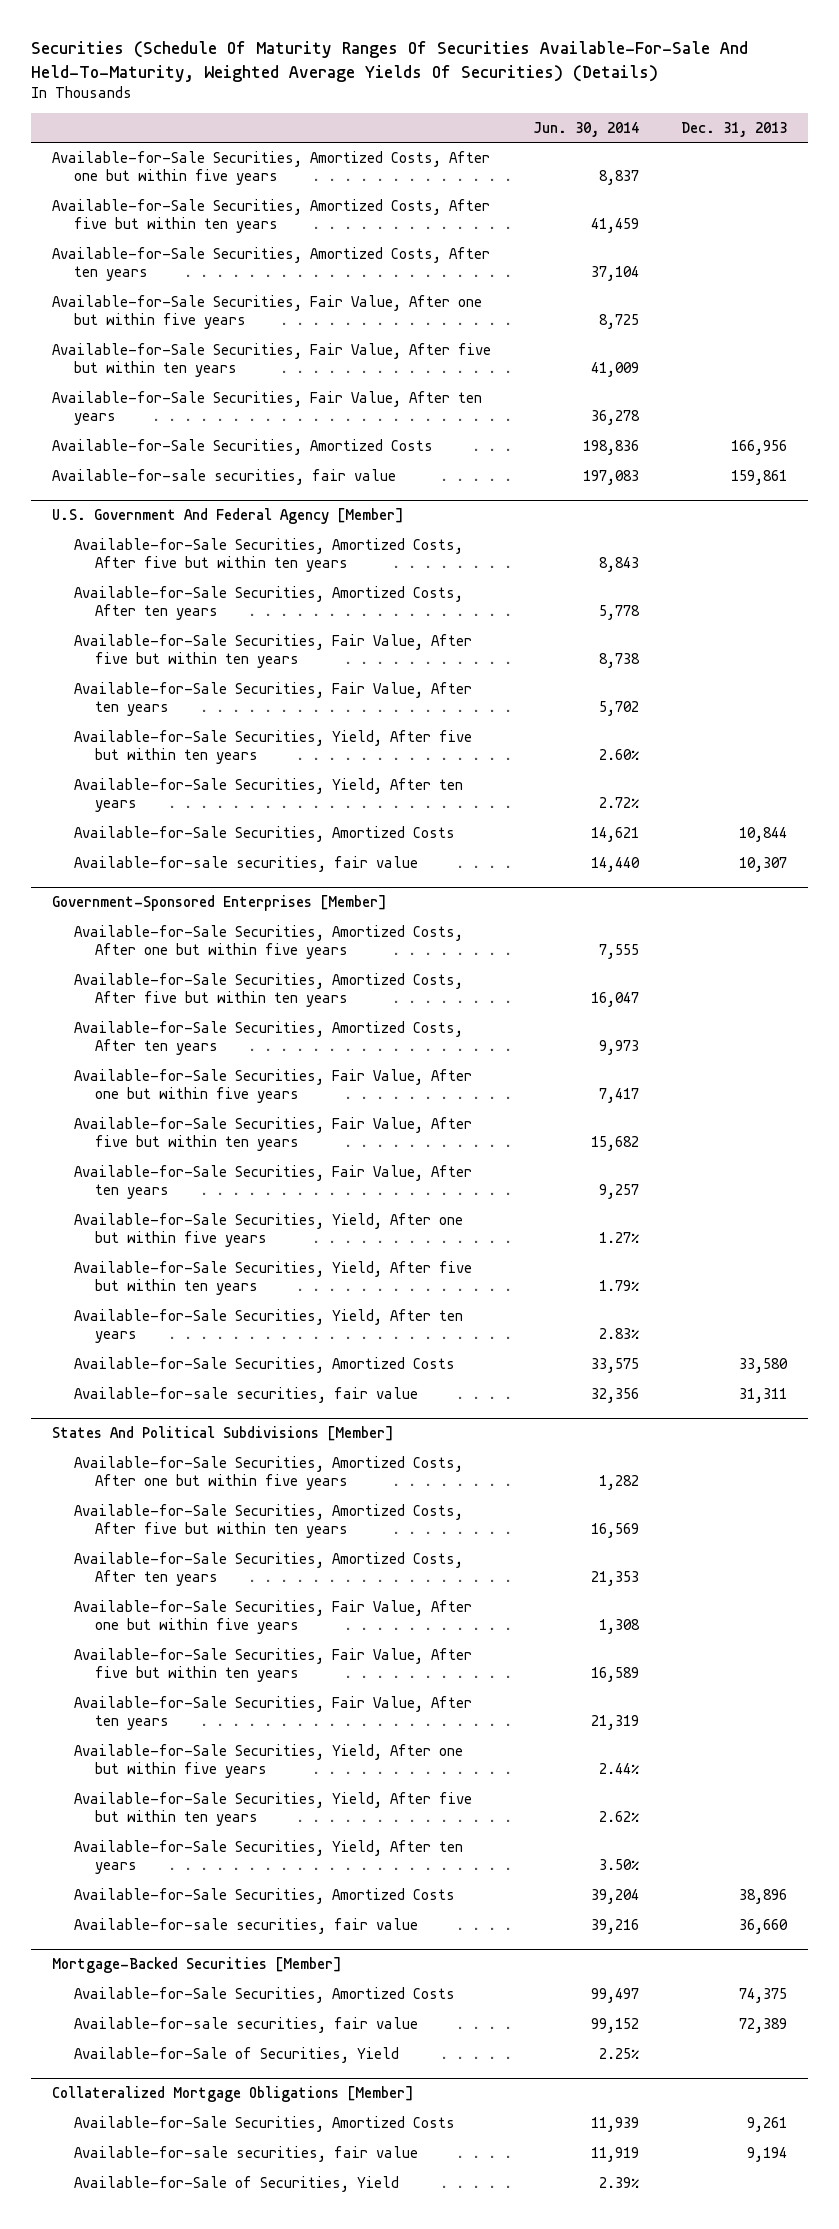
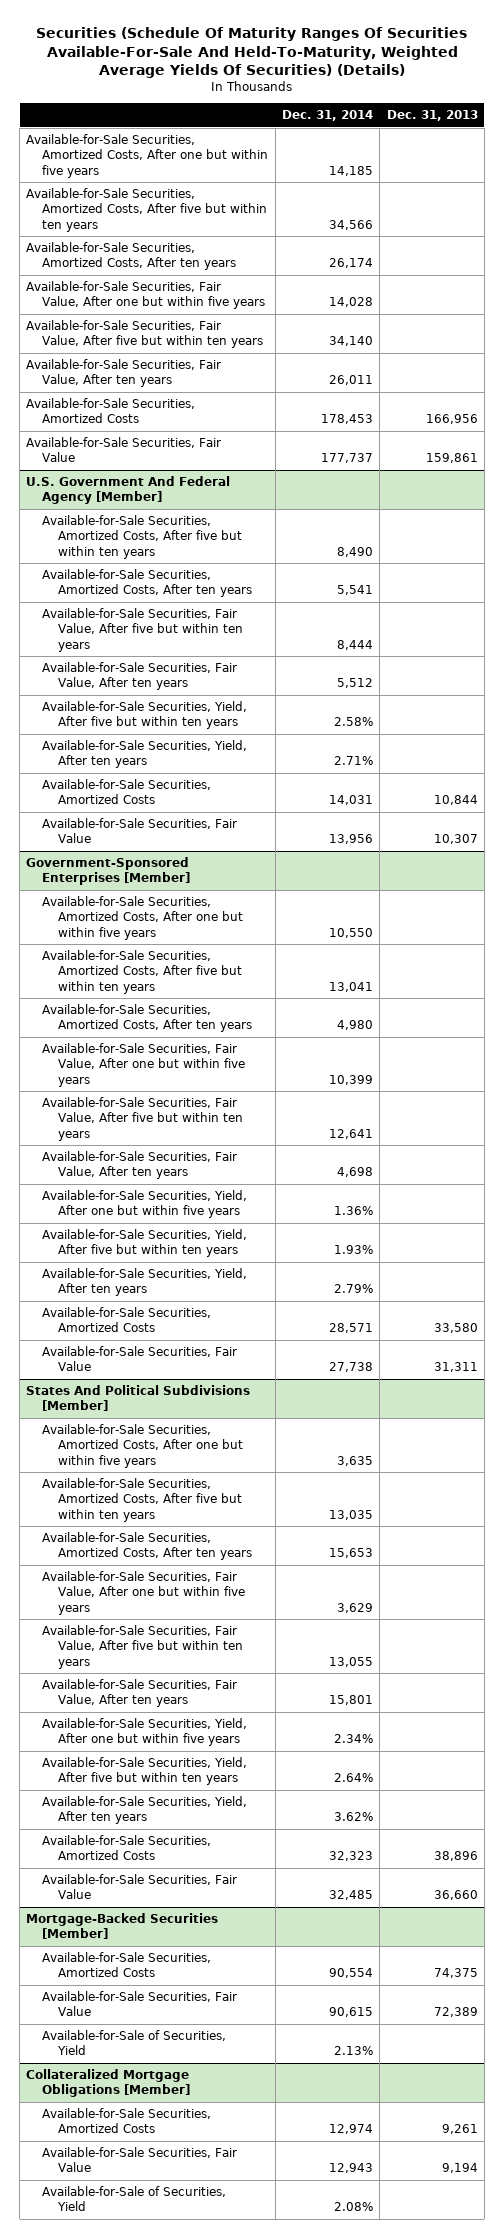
[533,121,640,137] Jun. 30, 2014 -> none
none -> [281,110,373,122] Dec. 31, 2014
[52,468,397,485] Available-for-sale securities, fair value -> [26,437,222,463] Available-for-Sale Securities, Fair Value
[73,855,418,872] Available-for-sale securities, fair value -> [42,818,238,844] Available-for-Sale Securities, Fair Value
[73,1386,418,1403] Available-for-sale securities, fair value -> [42,1346,238,1372] Available-for-Sale Securities, Fair Value
[73,1917,418,1934] Available-for-sale securities, fair value -> [42,1874,238,1900] Available-for-Sale Securities, Fair Value
[73,2016,418,2033] Available-for-sale securities, fair value -> [42,1991,238,2017] Available-for-Sale Securities, Fair Value
[73,2145,418,2162] Available-for-sale securities, fair value -> [42,2147,238,2173] Available-for-Sale Securities, Fair Value

